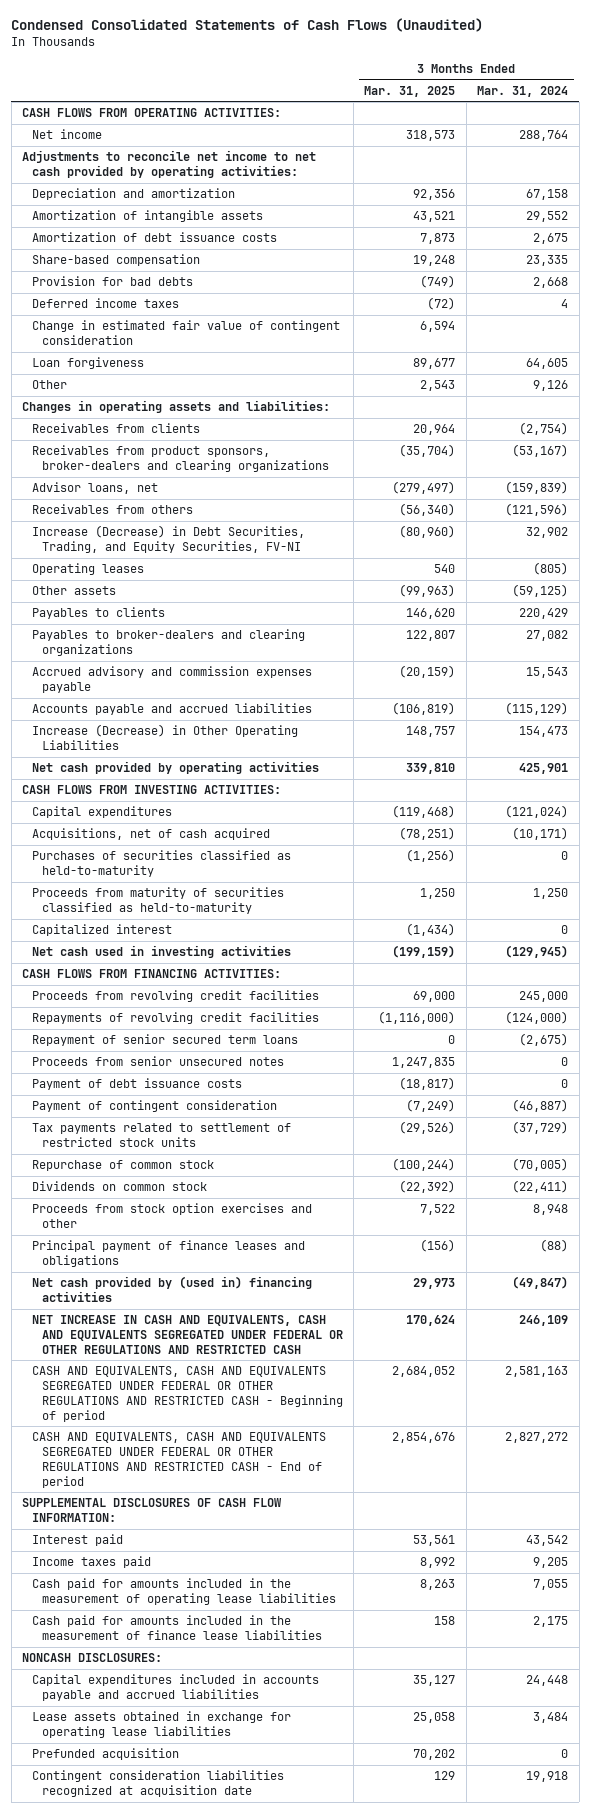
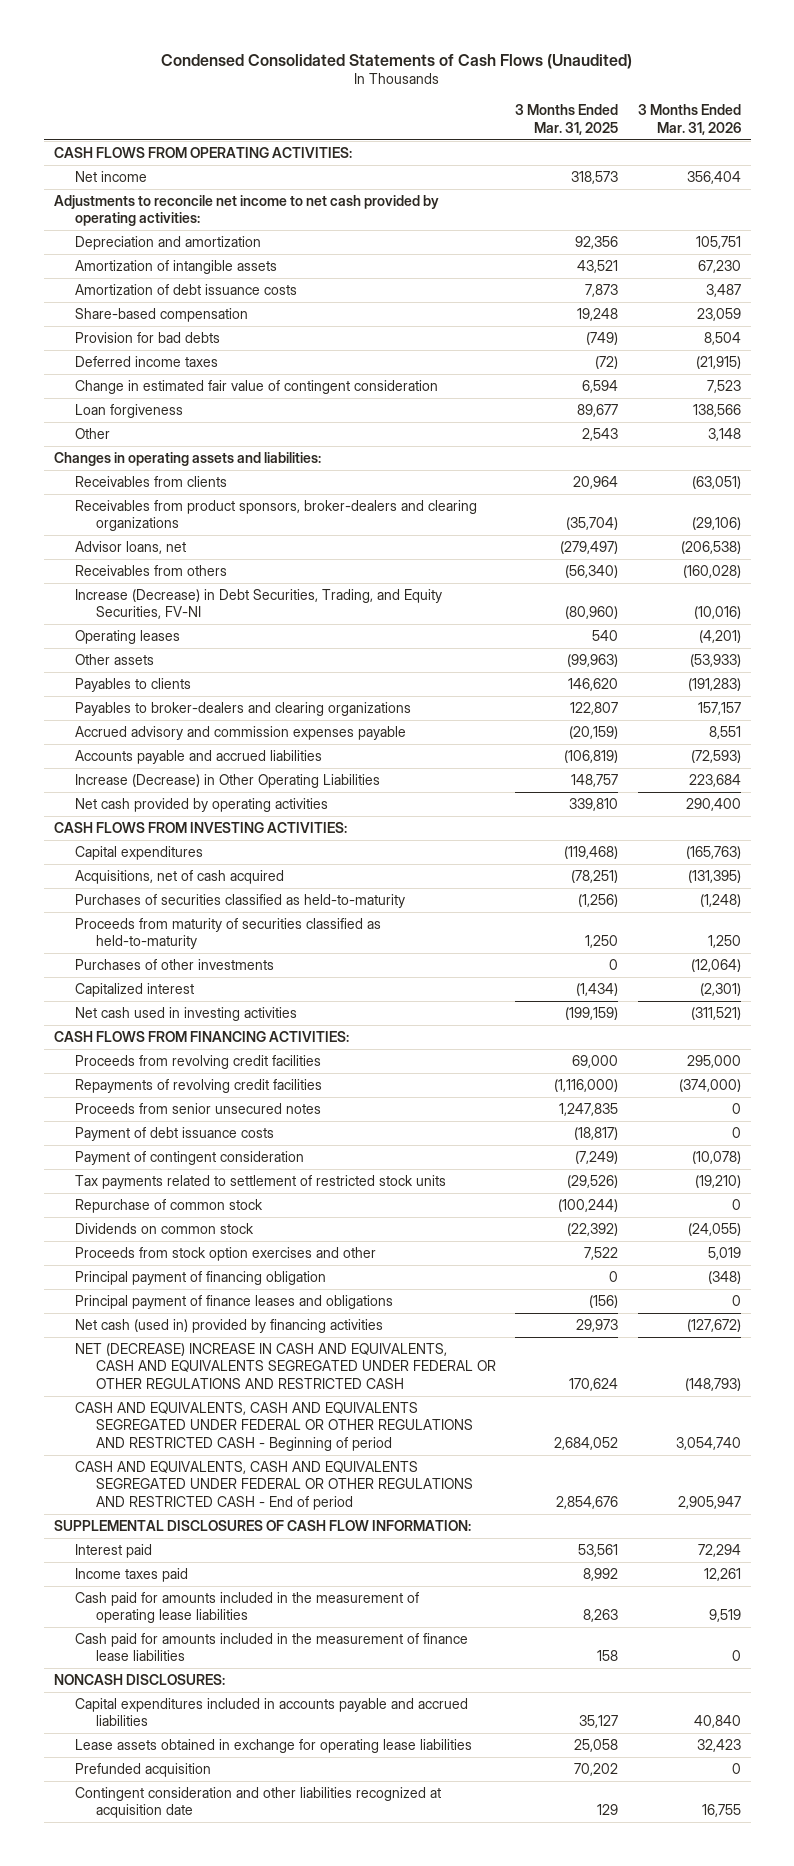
[477,85,569,97] Mar. 31, 2024 -> none
none -> [637,104,741,135] 3 Months Ended Mar. 31, 2026
none -> [74,959,274,971] Purchases of other investments
[31,1034,298,1047] Repayment of senior secured term loans -> none
none -> [74,1271,326,1286] Principal payment of financing obligation
[31,1276,312,1303] Net cash provided by (used in) financing activities -> [74,1319,383,1334] Net cash (used in) provided by financing activities
[31,1315,343,1354] NET INCREASE IN CASH AND EQUIVALENTS, CASH AND EQUIVALENTS SEGREGATED UNDER FEDERAL OR OTHER REGULATIONS AND RESTRICTED CASH -> [74,1343,496,1389] NET (DECREASE) INCREASE IN CASH AND EQUIVALENTS, CASH AND EQUIVALENTS SEGREGATED UNDER FEDERAL OR OTHER REGULATIONS AND RESTRICTED CASH
[31,1770,284,1798] Contingent consideration liabilities recognized at acquisition date -> [74,1787,441,1819] Contingent consideration and other liabilities recognized at acquisition date

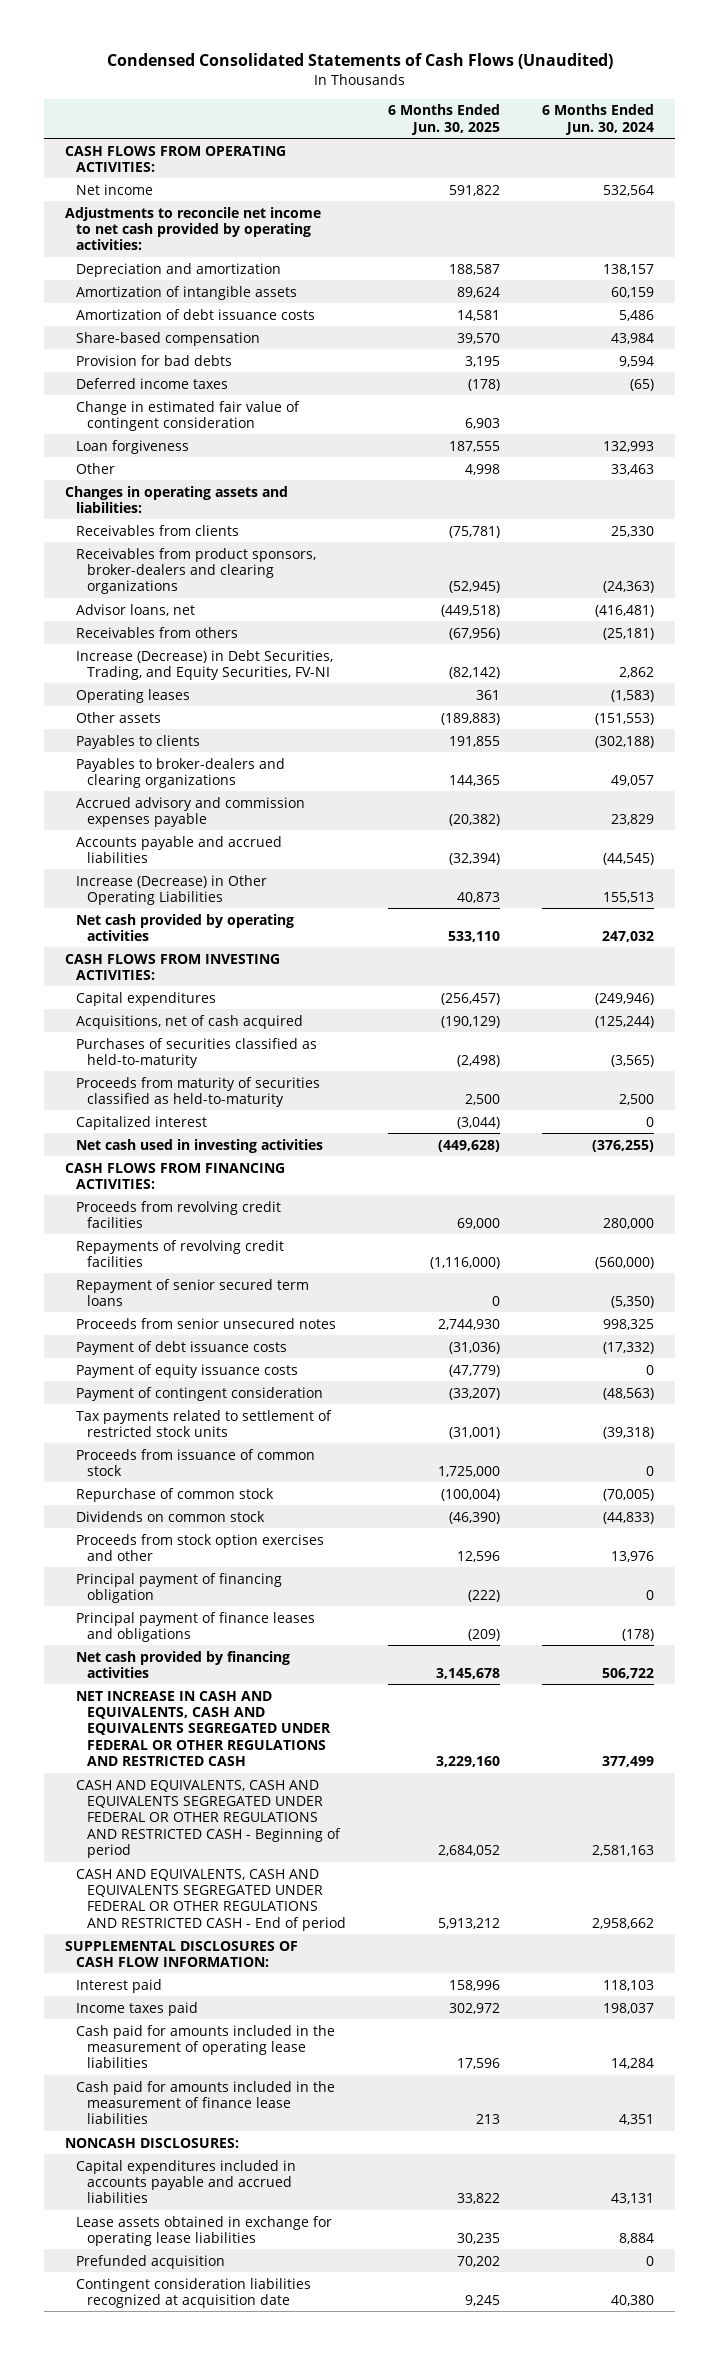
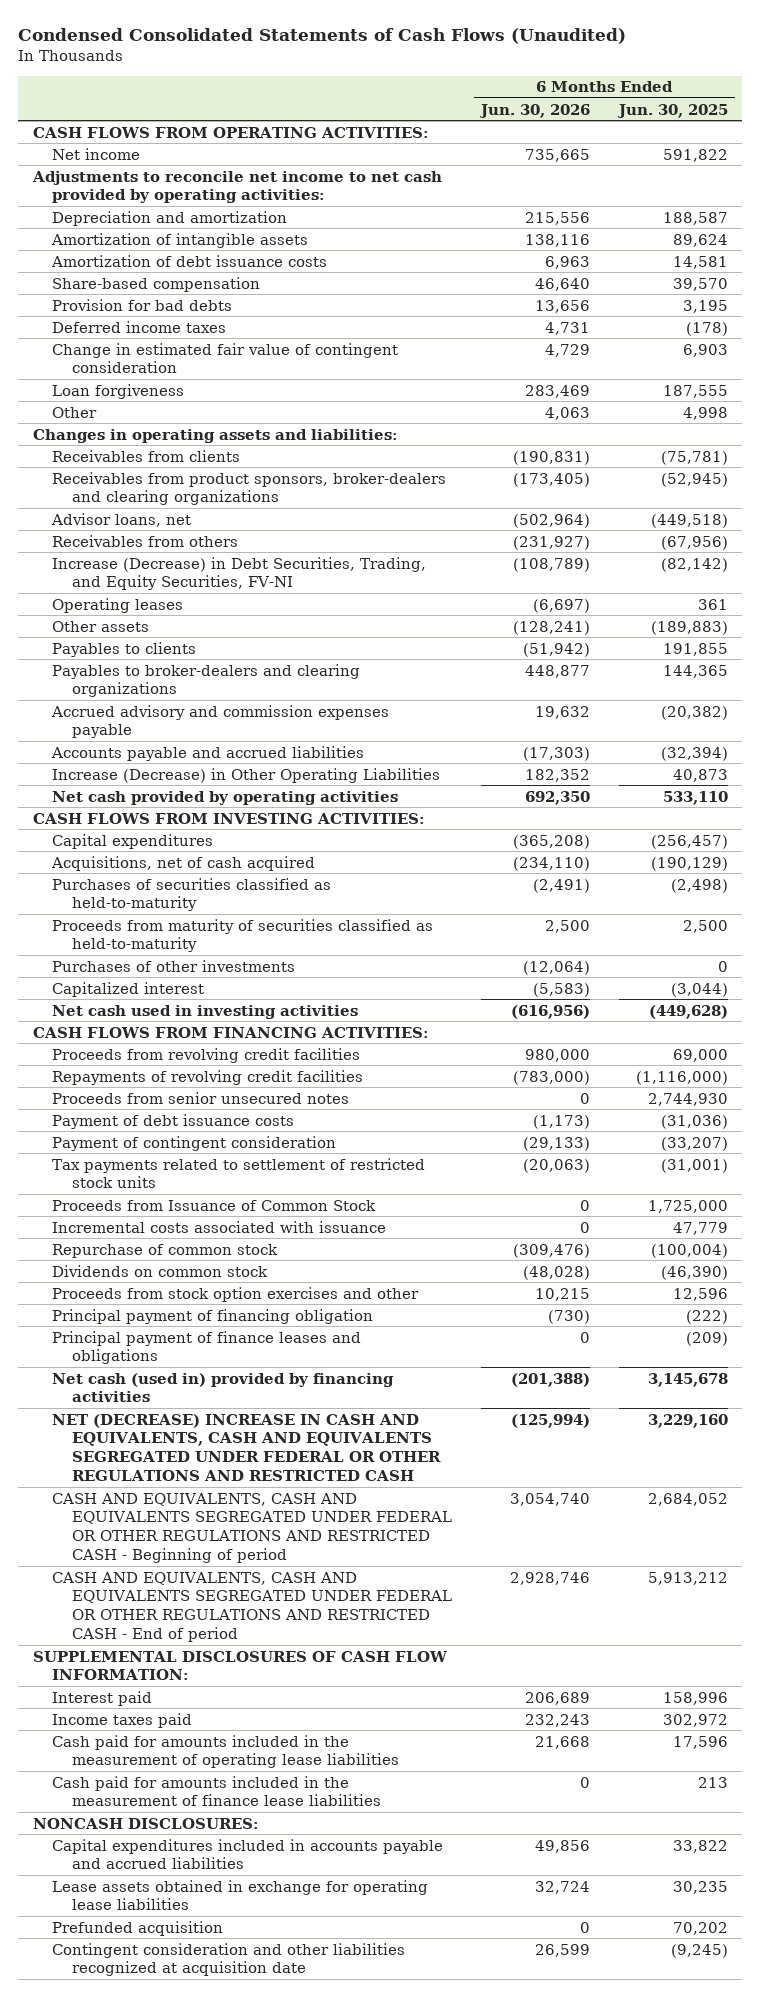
[542,104,655,135] 6 Months Ended Jun. 30, 2024 -> none
none -> [478,103,590,118] Jun. 30, 2026
none -> [52,959,296,972] Purchases of other investments
[76,1278,310,1306] Repayment of senior secured term loans -> none
[76,1363,299,1378] Payment of equity issuance costs -> none
[76,1448,316,1476] Proceeds from issuance of common stock -> [52,1199,377,1211] Proceeds from Issuance of Common Stock
none -> [52,1220,387,1233] Incremental costs associated with issuance
[76,1650,291,1678] Net cash provided by financing activities -> [52,1372,395,1403] Net cash (used in) provided by financing activities
[76,1690,332,1766] NET INCREASE IN CASH AND EQUIVALENTS, CASH AND EQUIVALENTS SEGREGATED UNDER FEDERAL OR OTHER REGULATIONS AND RESTRICTED CASH -> [52,1413,441,1481] NET (DECREASE) INCREASE IN CASH AND EQUIVALENTS, CASH AND EQUIVALENTS SEGREGATED UNDER FEDERAL OR OTHER REGULATIONS AND RESTRICTED CASH
[76,2277,312,2308] Contingent consideration liabilities recognized at acquisition date -> [52,1942,406,1977] Contingent consideration and other liabilities recognized at acquisition date
[465,2294,501,2306] 9,245 -> [670,1943,728,1958] (9,245)

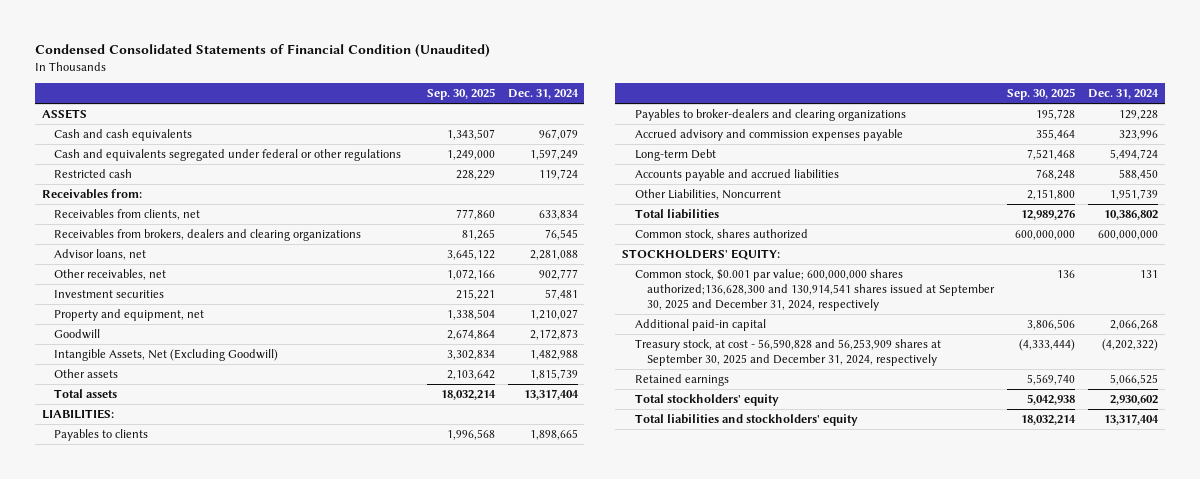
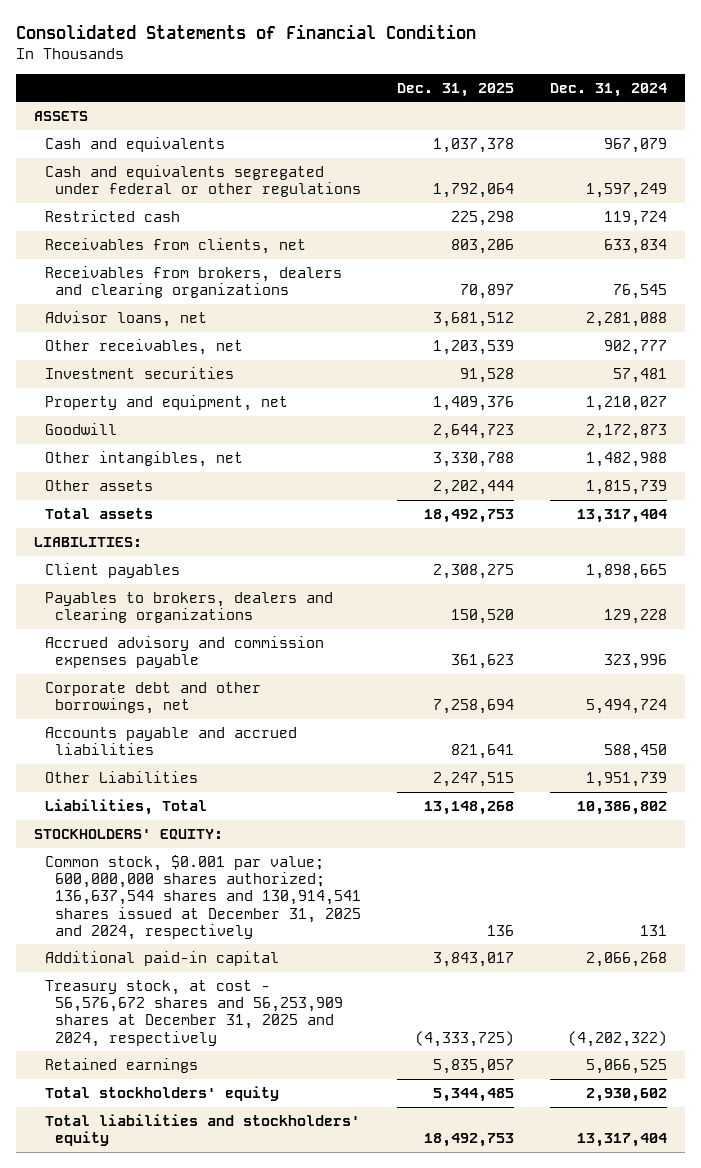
[35,44,491,58] Condensed Consolidated Statements of Financial Condition (Unaudited) -> [16,24,477,40] Consolidated Statements of Financial Condition
[427,88,496,101] Sep. 30, 2025 -> none
none -> [397,82,515,97] Dec. 31, 2025
[54,129,193,142] Cash and cash equivalents -> [44,136,225,152] Cash and equivalents
[41,189,142,200] Receivables from: -> none
[54,349,279,362] Intangible Assets, Net (Excluding Goodwill) -> [44,450,243,467] Other intangibles, net
[54,429,149,442] Payables to clients -> [44,562,180,578] Client payables
[634,109,906,122] Payables to broker-dealers and clearing organizations -> [44,591,333,624] Payables to brokers, dealers and clearing organizations
[634,149,716,162] Long-term Debt -> [44,681,261,715] Corporate debt and other borrowings, net
[634,229,808,241] Common stock, shares authorized -> none
[634,189,781,201] Other Liabilities, Noncurrent -> [44,770,198,783] Other Liabilities
[634,209,719,220] Total liabilities -> [44,798,207,815] Liabilities, Total
[634,269,996,312] Common stock, $0.001 par value; 600,000,000 shares authorized;136,628,300 and 130,914,541 shares issued at September 30, 2025 and December 31, 2024, respectively -> [44,854,362,940] Common stock, $0.001 par value; 600,000,000 shares authorized; 136,637,544 shares and 130,914,541 shares issued at December 31, 2025 and 2024, respectively
[634,339,941,367] Treasury stock, at cost - 56,590,828 and 56,253,909 shares at September 30, 2025 and December 31, 2024, respectively -> [44,979,344,1047] Treasury stock, at cost - 56,576,672 shares and 56,253,909 shares at December 31, 2025 and 2024, respectively

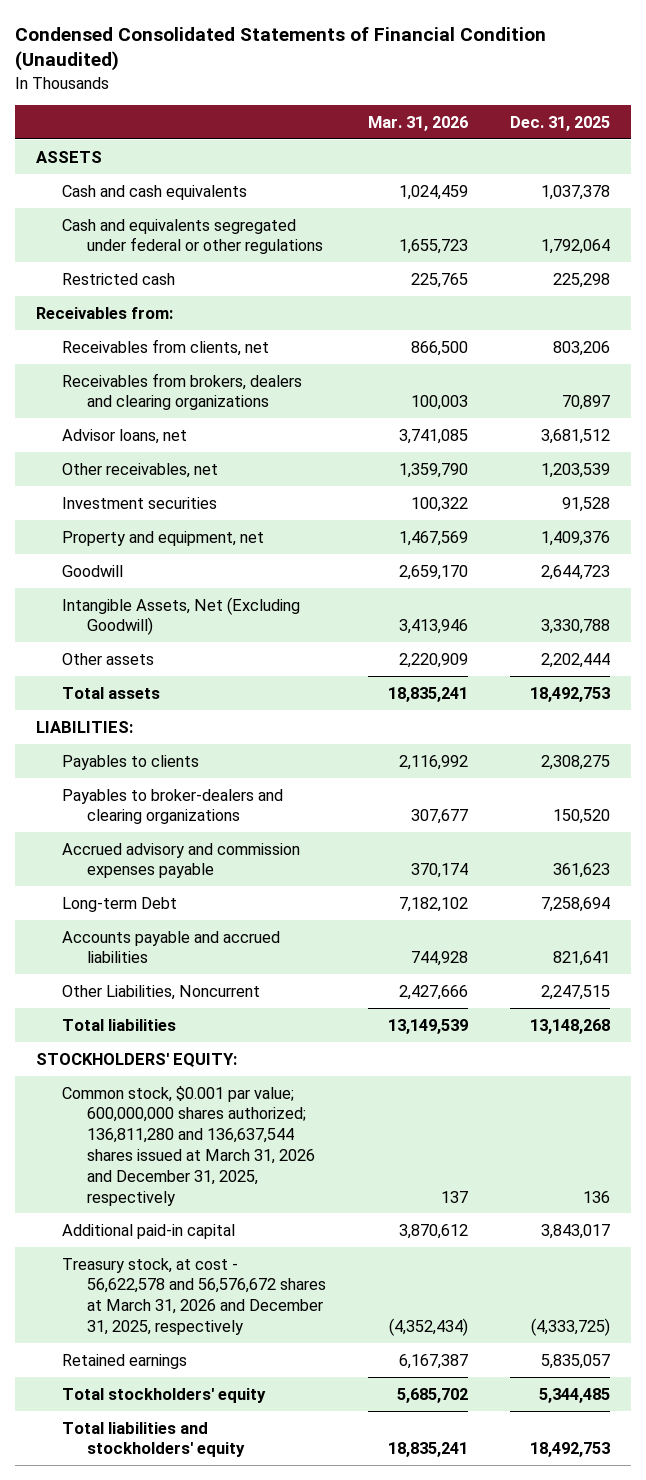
[16,24,477,40] Consolidated Statements of Financial Condition -> [14,26,546,72] Condensed Consolidated Statements of Financial Condition (Unaudited)
[549,82,667,97] Dec. 31, 2024 -> none
none -> [368,115,469,131] Mar. 31, 2026
[44,136,225,152] Cash and equivalents -> [61,184,247,200] Cash and cash equivalents
none -> [35,306,173,319] Receivables from:
[44,450,243,467] Other intangibles, net -> [61,596,300,636] Intangible Assets, Net (Excluding Goodwill)
[44,562,180,578] Client payables -> [61,754,199,770] Payables to clients
[44,591,333,624] Payables to brokers, dealers and clearing organizations -> [61,788,283,825] Payables to broker-dealers and clearing organizations
[44,681,261,715] Corporate debt and other borrowings, net -> [61,896,177,912] Long-term Debt
[44,770,198,783] Other Liabilities -> [61,984,260,1000] Other Liabilities, Noncurrent
[44,798,207,815] Liabilities, Total -> [61,1018,176,1031] Total liabilities
[44,854,362,940] Common stock, $0.001 par value; 600,000,000 shares authorized; 136,637,544 shares and 130,914,541 shares issued at December 31, 2025 and 2024, respectively -> [61,1085,316,1206] Common stock, $0.001 par value; 600,000,000 shares authorized; 136,811,280 and 136,637,544 shares issued at March 31, 2026 and December 31, 2025, respectively
[44,979,344,1047] Treasury stock, at cost - 56,576,672 shares and 56,253,909 shares at December 31, 2025 and 2024, respectively -> [61,1257,327,1336] Treasury stock, at cost - 56,622,578 and 56,576,672 shares at March 31, 2026 and December 31, 2025, respectively

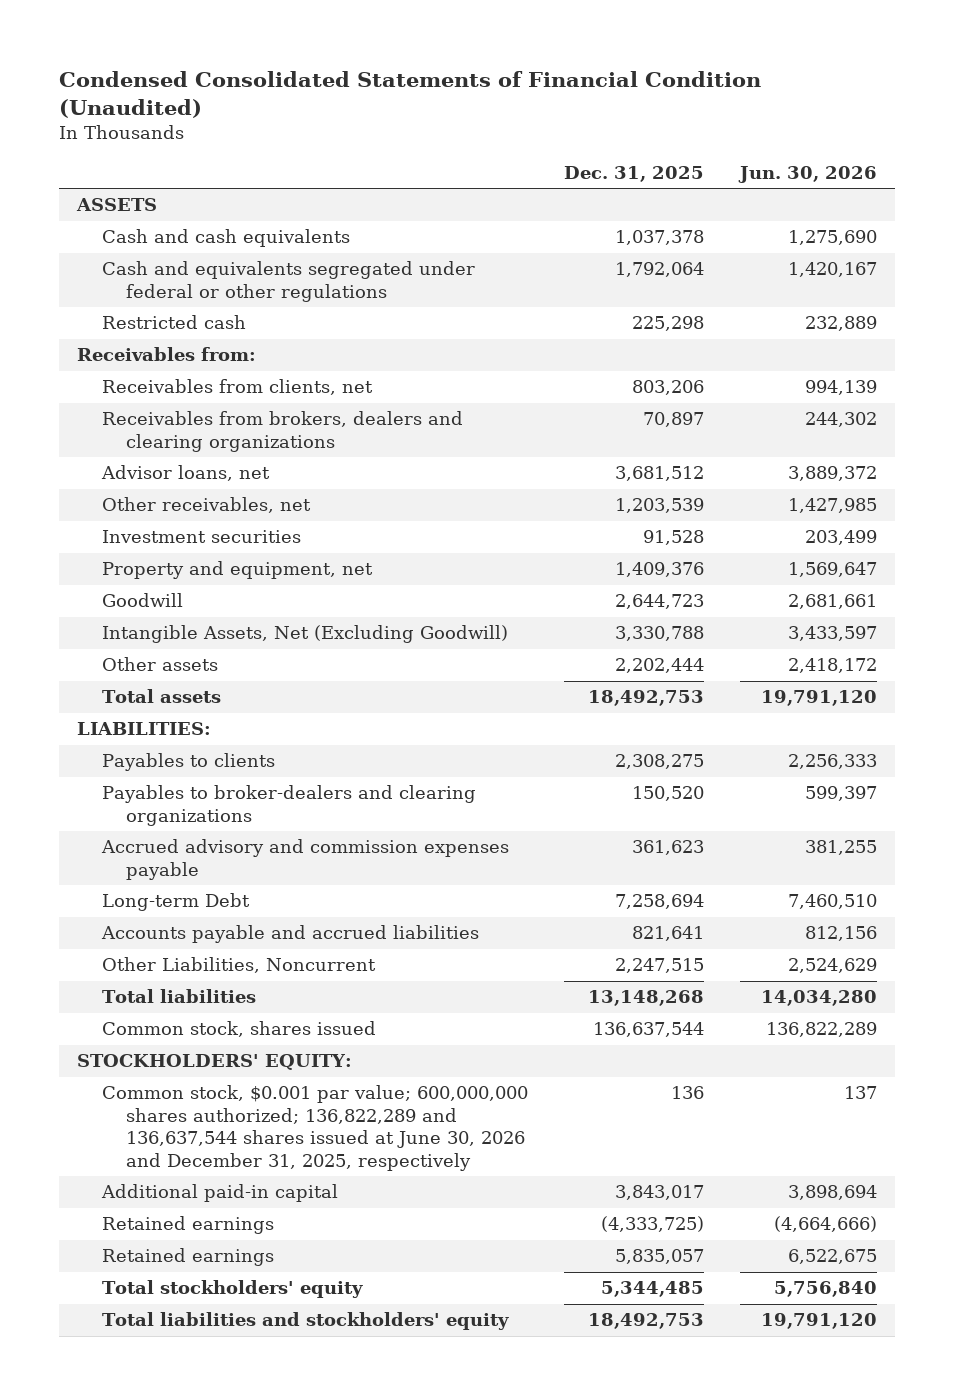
[368,115,469,131] Mar. 31, 2026 -> none
none -> [738,166,878,184] Jun. 30, 2026
none -> [101,1021,376,1038] Common stock, shares issued
[61,1085,316,1206] Common stock, $0.001 par value; 600,000,000 shares authorized; 136,811,280 and 136,637,544 shares issued at March 31, 2026 and December 31, 2025, respectively -> [101,1085,528,1171] Common stock, $0.001 par value; 600,000,000 shares authorized; 136,822,289 and 136,637,544 shares issued at June 30, 2026 and December 31, 2025, respectively
[61,1257,327,1336] Treasury stock, at cost - 56,622,578 and 56,576,672 shares at March 31, 2026 and December 31, 2025, respectively -> [101,1216,274,1235] Retained earnings

